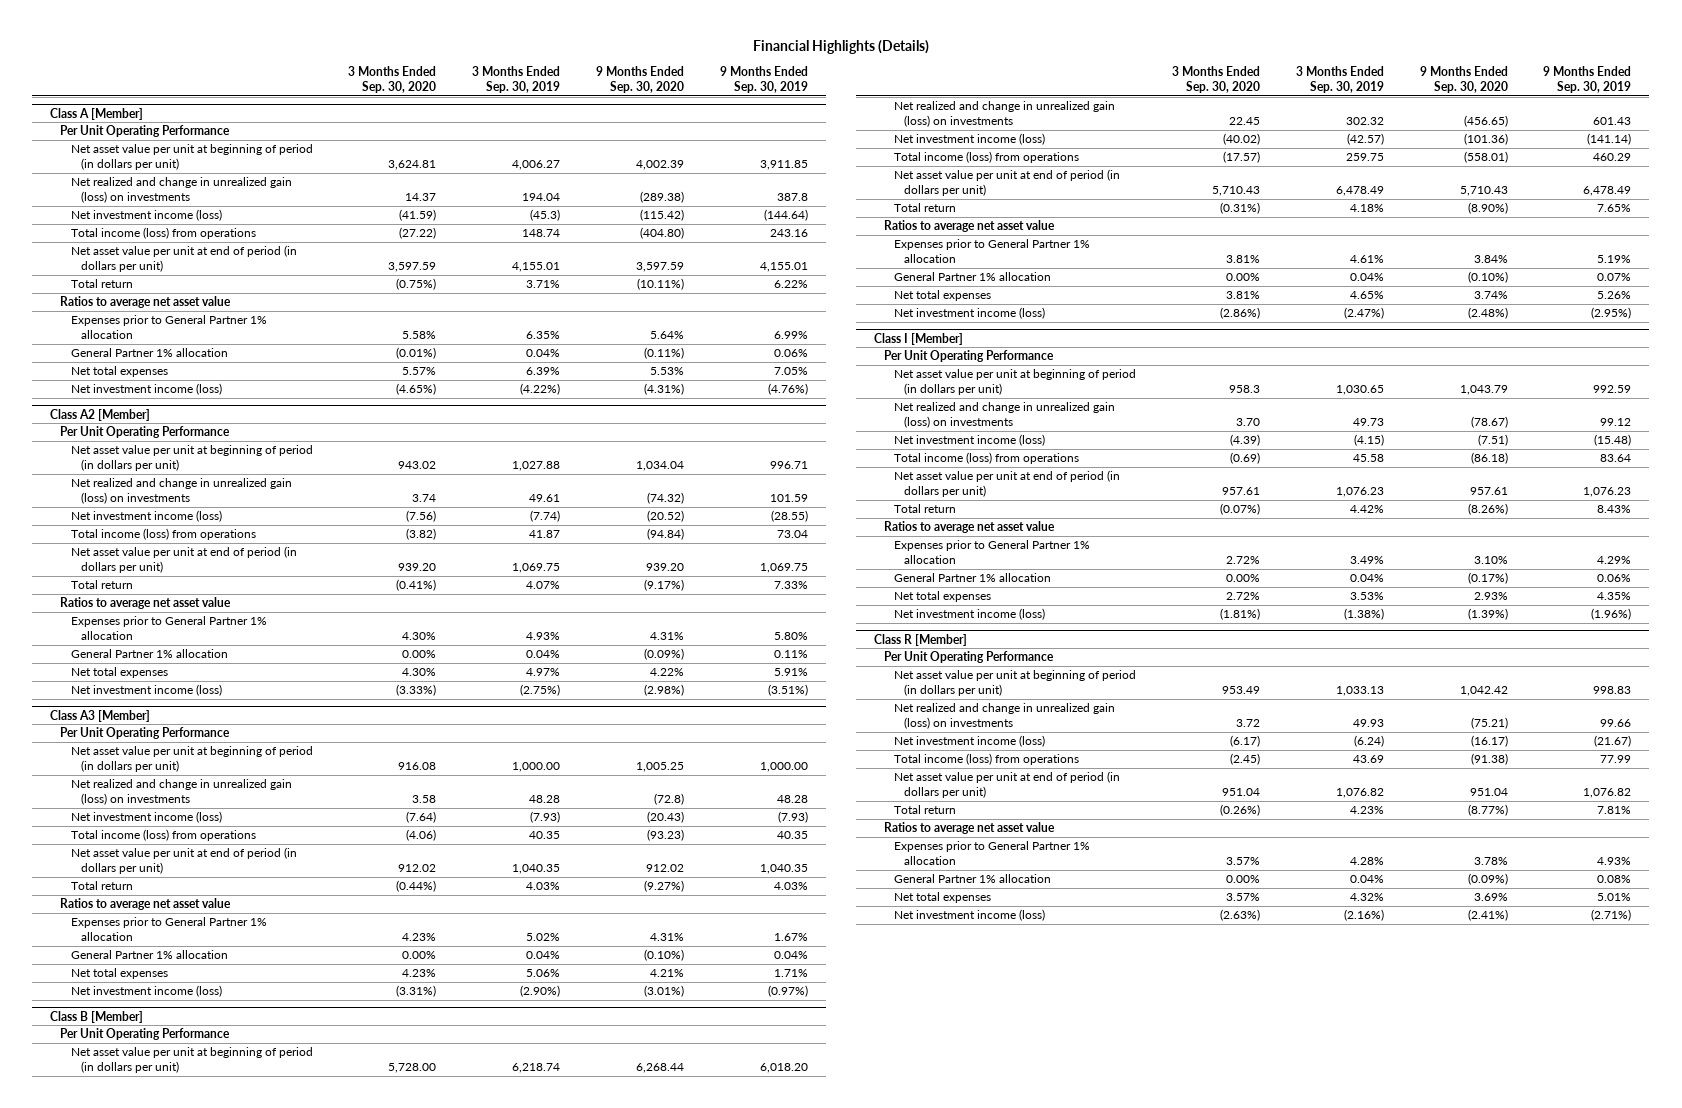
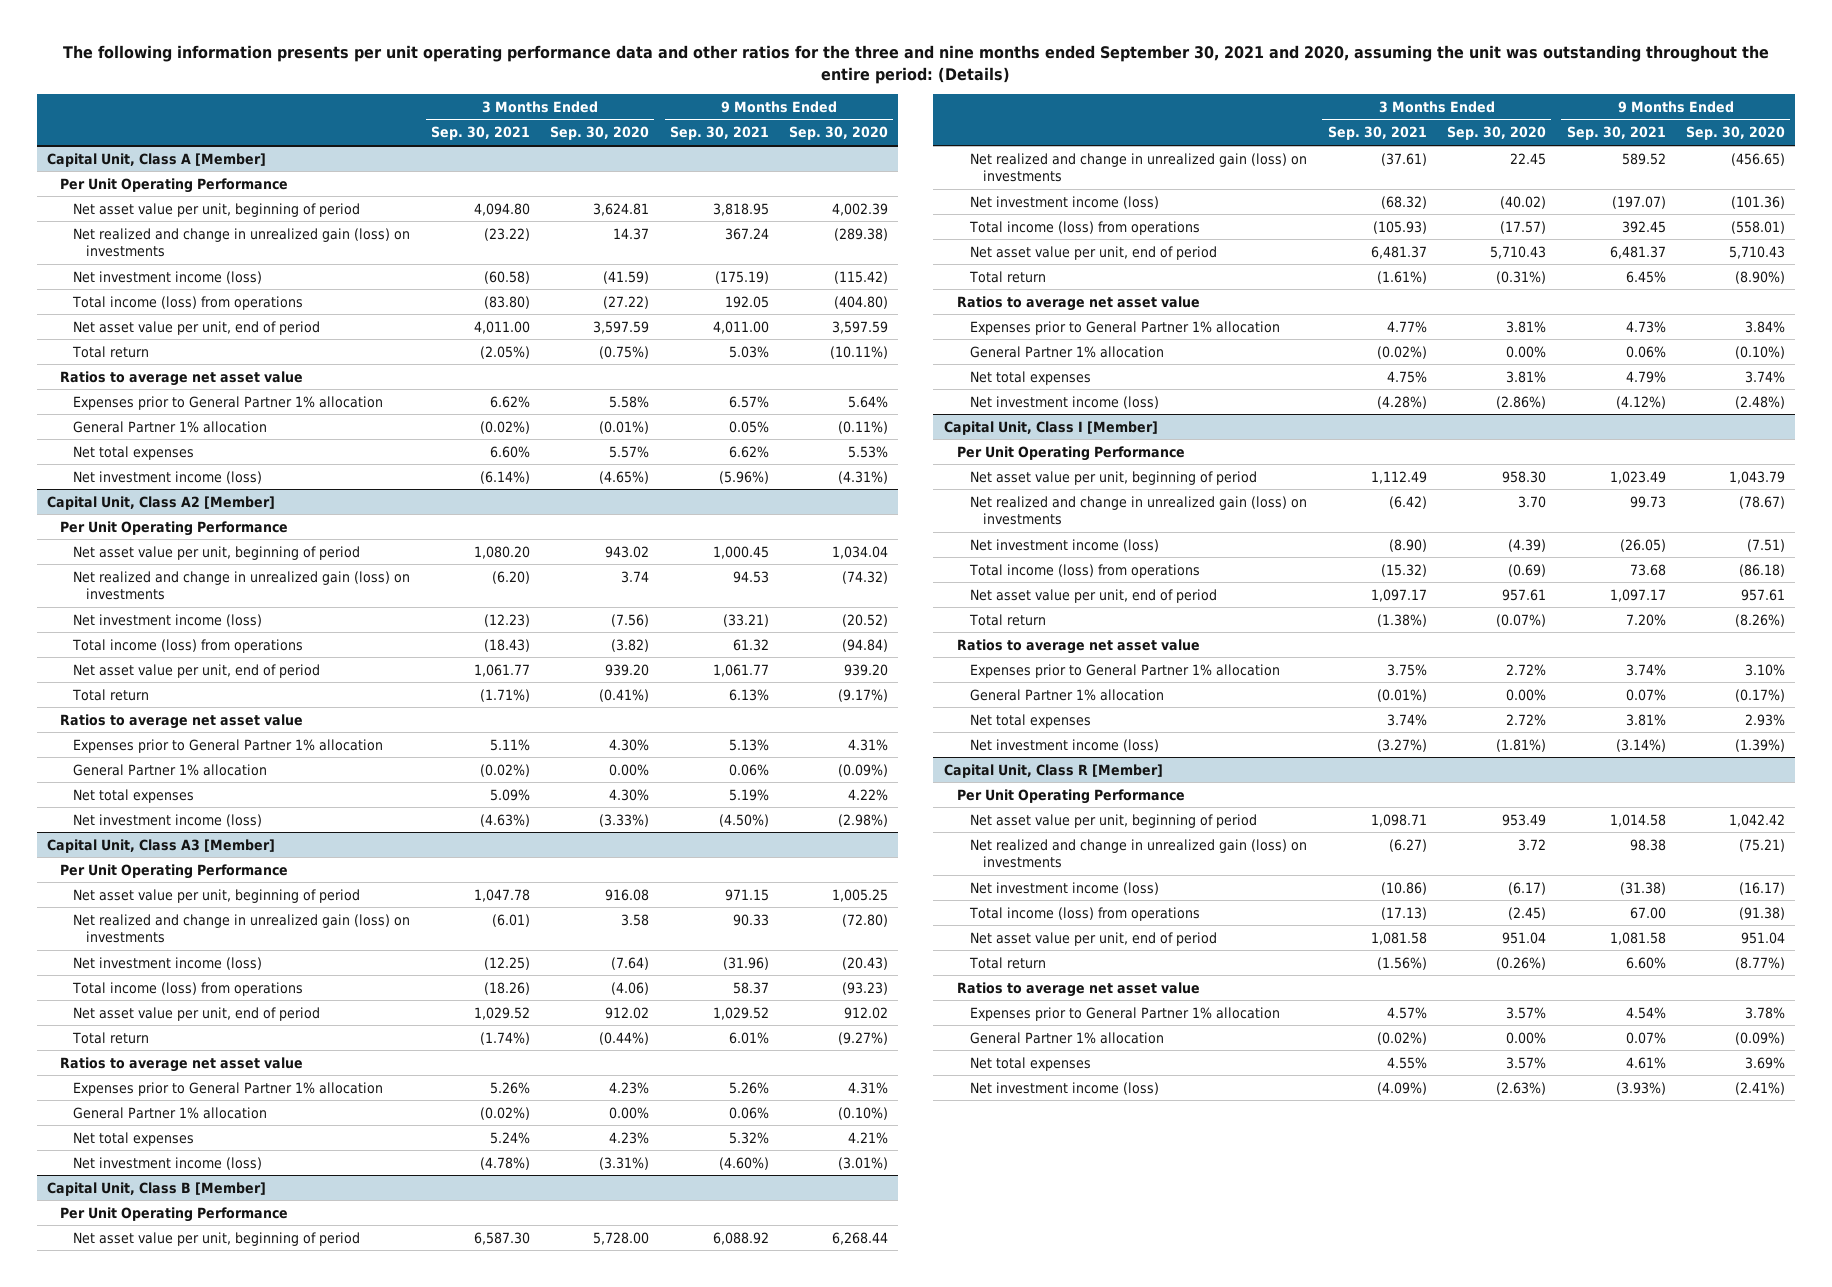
[752,39,929,54] Financial Highlights (Details) -> [62,45,1769,85] The following information presents per unit operating performance data and other ratios for the three and nine months ended September 30, 2021 and 2020, assuming the unit was outstanding throughout the entire period: (Details)
[472,66,561,93] 3 Months Ended Sep. 30, 2019 -> none
[719,66,808,93] 9 Months Ended Sep. 30, 2019 -> none
none -> [430,126,530,141] Sep. 30, 2021
none -> [669,126,769,141] Sep. 30, 2021
[50,107,144,120] Class A [Member] -> [46,152,266,167] Capital Unit, Class A [Member]
[70,144,313,170] Net asset value per unit at beginning of period (in dollars per unit) -> [73,202,361,217] Net asset value per unit, beginning of period
[70,245,297,272] Net asset value per unit at end of period (in dollars per unit) -> [73,320,321,335] Net asset value per unit, end of period
[50,408,151,421] Class A2 [Member] -> [46,495,275,510] Capital Unit, Class A2 [Member]
[70,445,313,471] Net asset value per unit at beginning of period (in dollars per unit) -> [73,545,361,560] Net asset value per unit, beginning of period
[70,546,297,573] Net asset value per unit at end of period (in dollars per unit) -> [73,663,321,678] Net asset value per unit, end of period
[50,709,151,722] Class A3 [Member] -> [46,838,275,853] Capital Unit, Class A3 [Member]
[70,746,313,772] Net asset value per unit at beginning of period (in dollars per unit) -> [73,888,361,903] Net asset value per unit, beginning of period
[654,792,685,805] (72.8) -> [842,913,889,927] (72.80)
[70,847,297,874] Net asset value per unit at end of period (in dollars per unit) -> [73,1006,321,1021] Net asset value per unit, end of period
[50,1010,144,1023] Class B [Member] -> [46,1181,266,1196] Capital Unit, Class B [Member]
[70,1047,313,1073] Net asset value per unit at beginning of period (in dollars per unit) -> [73,1231,361,1246] Net asset value per unit, beginning of period
[894,169,1121,196] Net asset value per unit at end of period (in dollars per unit) -> [970,245,1218,260] Net asset value per unit, end of period
[873,332,963,345] Class I [Member] -> [943,420,1158,435] Capital Unit, Class I [Member]
[894,369,1137,395] Net asset value per unit at beginning of period (in dollars per unit) -> [970,470,1258,485] Net asset value per unit, beginning of period
[1228,384,1260,393] 958.3 -> [1502,470,1547,483] 958.30
[894,470,1121,497] Net asset value per unit at end of period (in dollars per unit) -> [970,588,1218,603] Net asset value per unit, end of period
[873,633,967,646] Class R [Member] -> [943,763,1163,778] Capital Unit, Class R [Member]
[894,670,1137,696] Net asset value per unit at beginning of period (in dollars per unit) -> [970,813,1258,828] Net asset value per unit, beginning of period
[894,771,1121,798] Net asset value per unit at end of period (in dollars per unit) -> [970,931,1218,946] Net asset value per unit, end of period

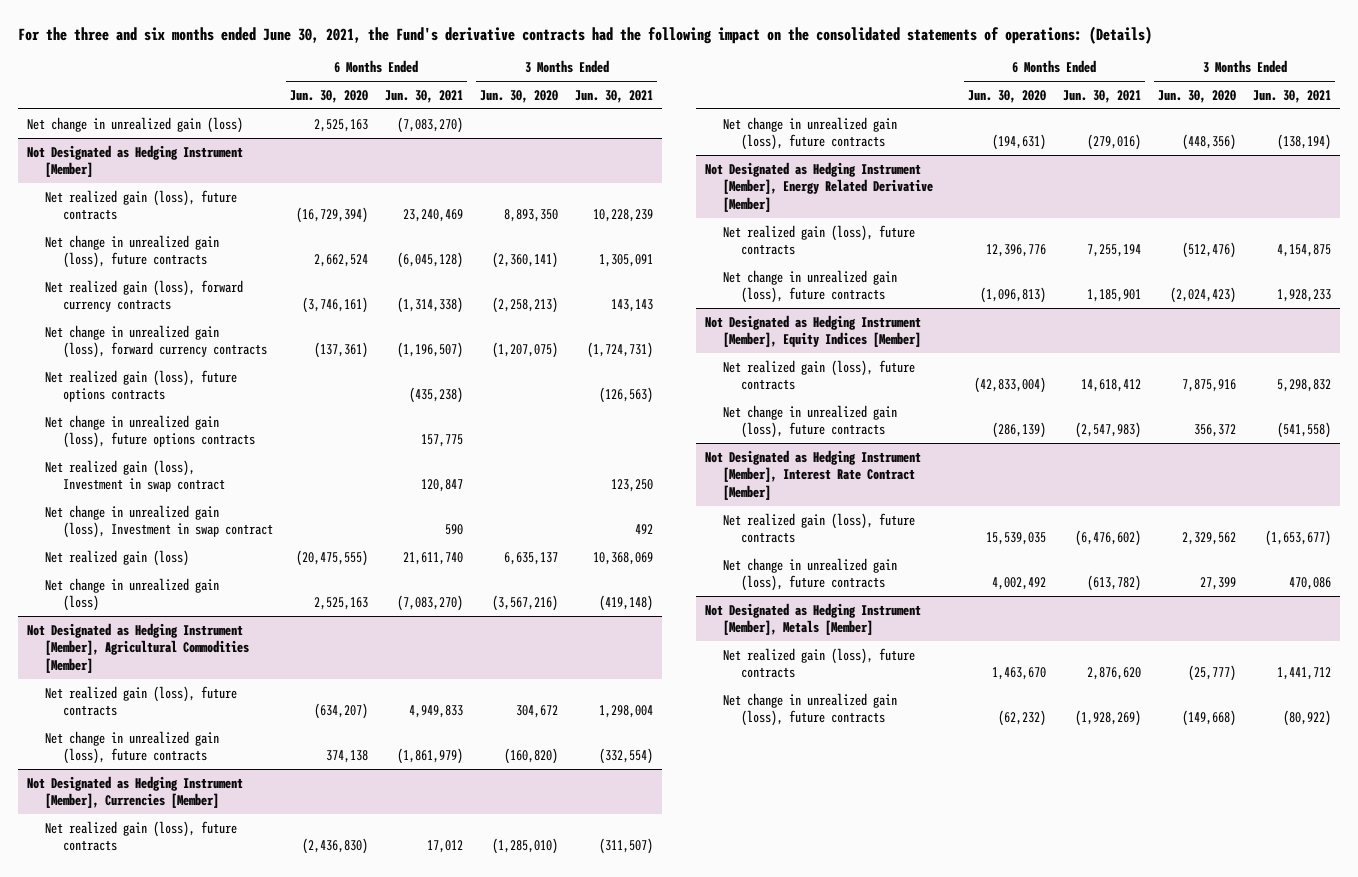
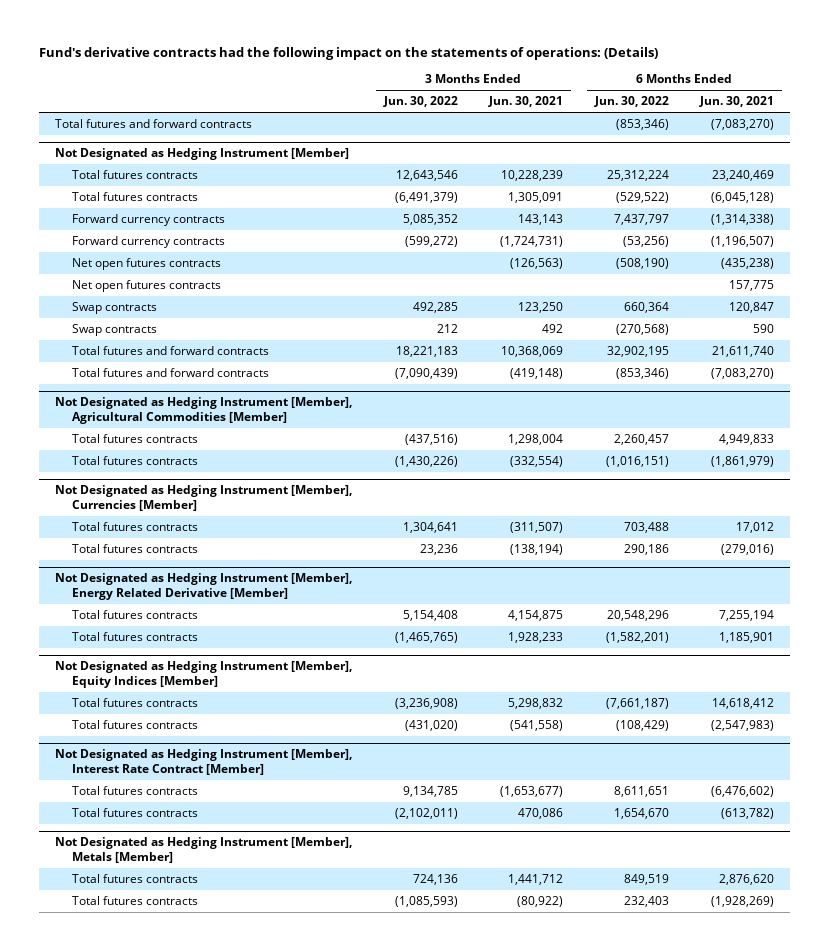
[18,25,1153,44] For the three and six months ended June 30, 2021, the Fund's derivative contracts had the following impact on the consolidated statements of operations: (Details) -> [39,46,659,60] Fund's derivative contracts had the following impact on the statements of operations: (Details)
[289,89,368,103] Jun. 30, 2020 -> none
[480,89,559,103] Jun. 30, 2020 -> none
none -> [382,96,458,108] Jun. 30, 2022
none -> [593,96,669,108] Jun. 30, 2022
[26,116,243,133] Net change in unrealized gain (loss) -> [55,119,253,129] Total futures and forward contracts
[44,189,237,221] Net realized gain (loss), future contracts -> [71,170,198,180] Total futures contracts
[44,234,219,269] Net change in unrealized gain (loss), future contracts -> [71,192,198,202] Total futures contracts
[44,279,243,313] Net realized gain (loss), forward currency contracts -> [71,214,225,227] Forward currency contracts
[44,324,267,359] Net change in unrealized gain (loss), forward currency contracts -> [71,236,225,249] Forward currency contracts
[44,369,237,403] Net realized gain (loss), future options contracts -> [71,258,221,271] Net open futures contracts
[44,414,255,449] Net change in unrealized gain (loss), future options contracts -> [71,280,221,293] Net open futures contracts
[44,459,225,493] Net realized gain (loss), Investment in swap contract -> [71,302,157,315] Swap contracts
[44,504,273,539] Net change in unrealized gain (loss), Investment in swap contract -> [71,324,157,337] Swap contracts
[44,549,189,566] Net realized gain (loss) -> [71,346,269,356] Total futures and forward contracts
[44,577,219,612] Net change in unrealized gain (loss) -> [71,368,269,378] Total futures and forward contracts
[44,685,237,717] Net realized gain (loss), future contracts -> [71,434,198,444] Total futures contracts
[44,730,219,765] Net change in unrealized gain (loss), future contracts -> [71,456,198,466] Total futures contracts
[44,820,237,852] Net realized gain (loss), future contracts -> [71,522,198,532] Total futures contracts
[722,116,897,151] Net change in unrealized gain (loss), future contracts -> [71,544,198,554] Total futures contracts
[722,224,915,256] Net realized gain (loss), future contracts -> [71,610,198,620] Total futures contracts
[722,269,897,304] Net change in unrealized gain (loss), future contracts -> [71,632,198,642] Total futures contracts
[722,359,915,391] Net realized gain (loss), future contracts -> [71,698,198,708] Total futures contracts
[722,404,897,439] Net change in unrealized gain (loss), future contracts -> [71,720,198,730] Total futures contracts
[722,512,915,544] Net realized gain (loss), future contracts -> [71,786,198,796] Total futures contracts
[722,557,897,592] Net change in unrealized gain (loss), future contracts -> [71,808,198,818] Total futures contracts
[722,647,915,679] Net realized gain (loss), future contracts -> [71,874,198,884] Total futures contracts
[722,692,897,727] Net change in unrealized gain (loss), future contracts -> [71,896,198,906] Total futures contracts

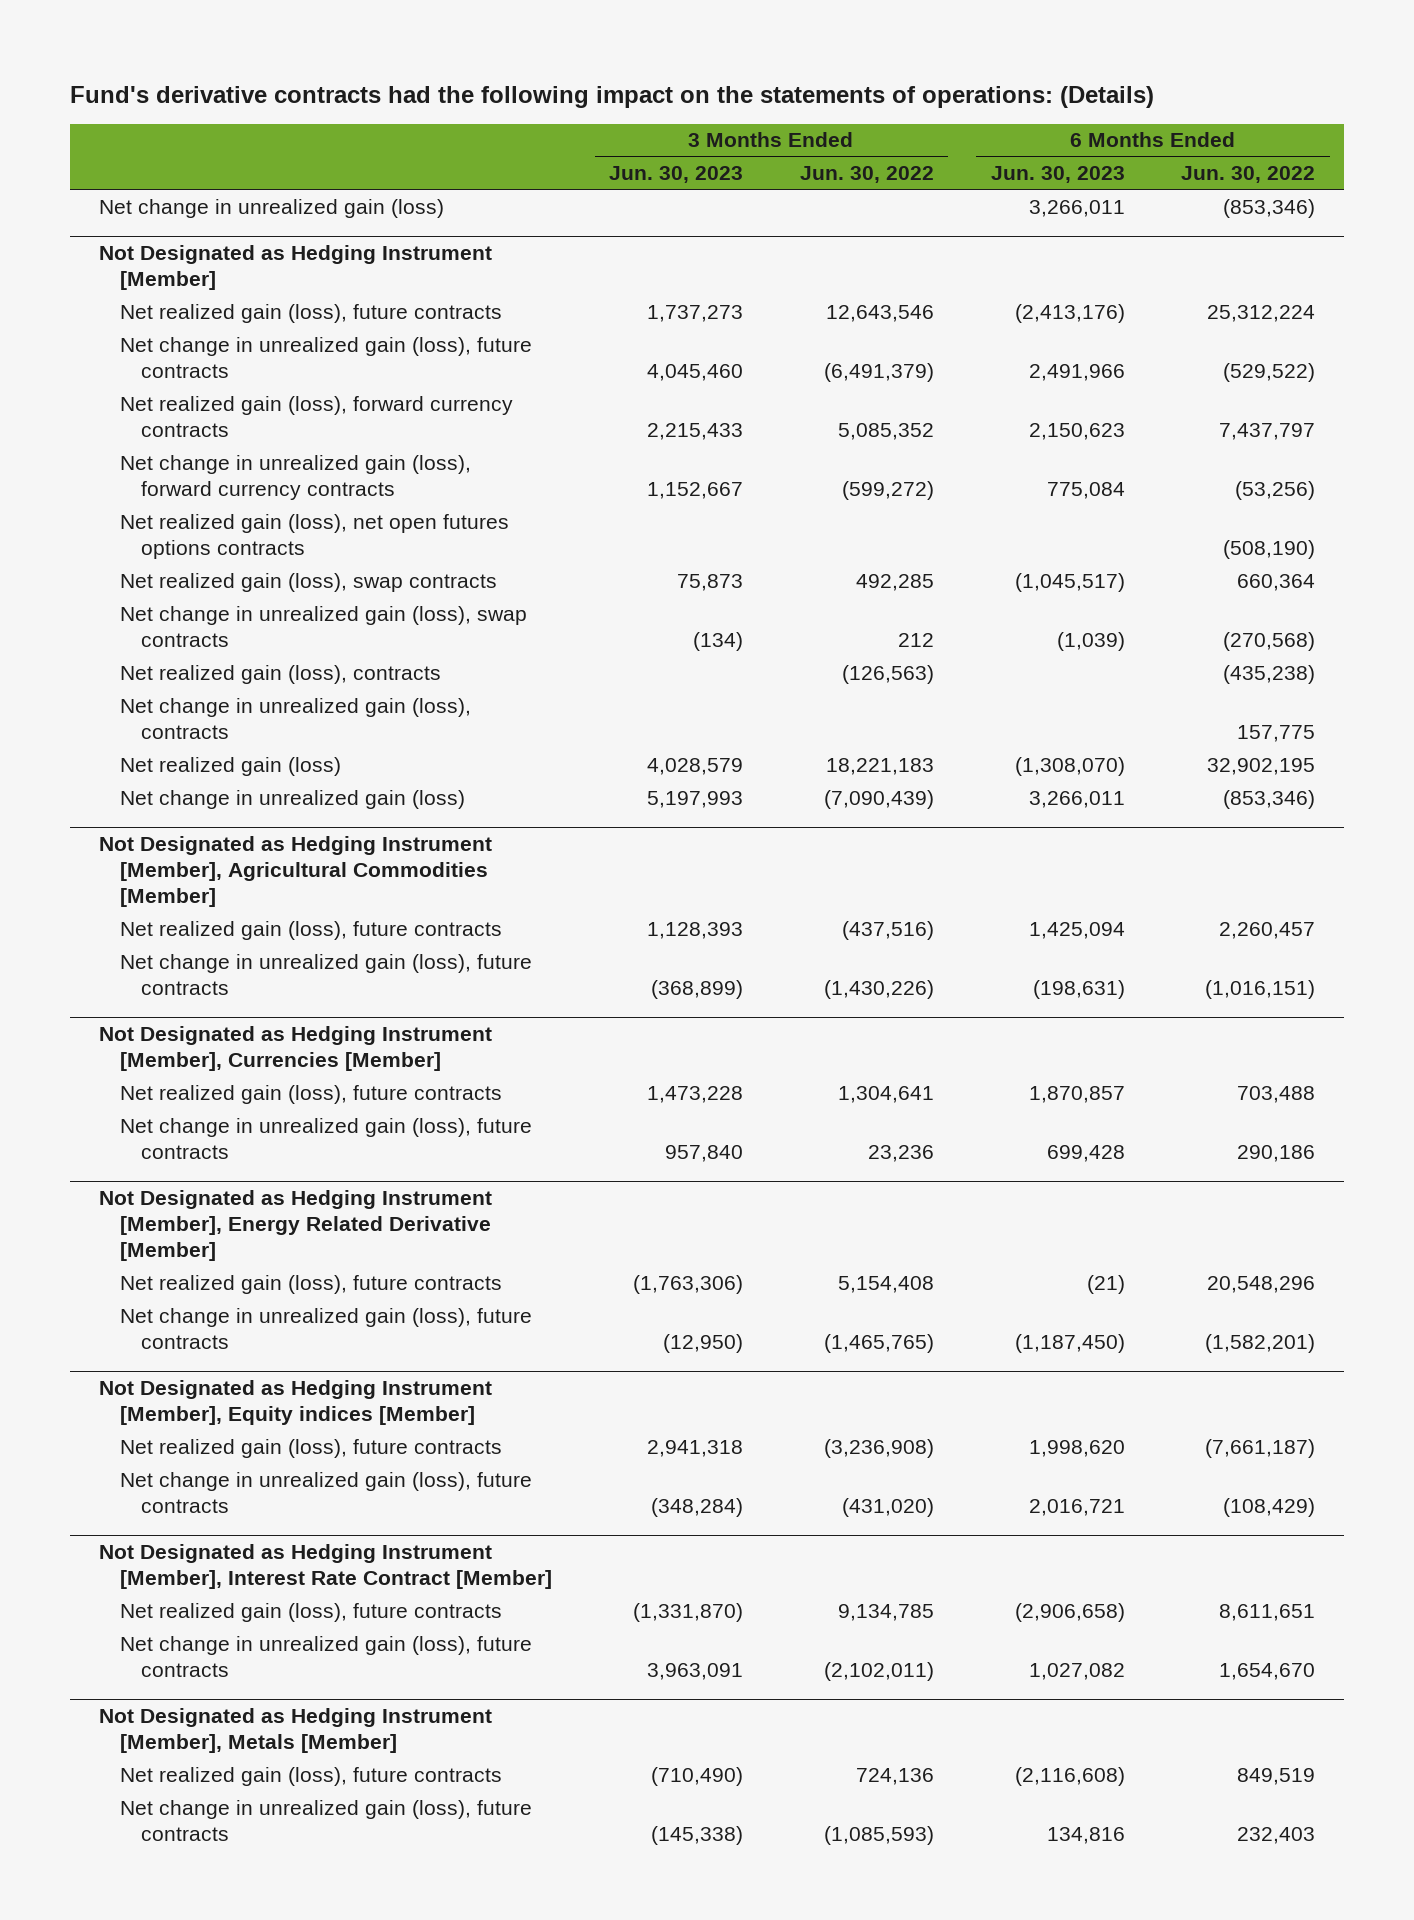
[488,96,564,108] Jun. 30, 2021 -> none
[699,96,775,108] Jun. 30, 2021 -> none
none -> [608,166,743,184] Jun. 30, 2023
none -> [990,166,1125,184] Jun. 30, 2023
[55,119,253,129] Total futures and forward contracts -> [98,198,444,218] Net change in unrealized gain (loss)
[71,280,221,293] Net open futures contracts -> none
[71,170,198,180] Total futures contracts -> [119,303,502,323] Net realized gain (loss), future contracts
[71,192,198,202] Total futures contracts -> [119,336,532,378] Net change in unrealized gain (loss), future contracts
[71,214,225,227] Forward currency contracts -> [119,395,513,437] Net realized gain (loss), forward currency contracts
[71,236,225,249] Forward currency contracts -> [119,454,471,500] Net change in unrealized gain (loss), forward currency contracts
[71,258,221,271] Net open futures contracts -> [119,513,509,559] Net realized gain (loss), net open futures options contracts
[71,302,157,315] Swap contracts -> [119,572,497,592] Net realized gain (loss), swap contracts
[71,324,157,337] Swap contracts -> [119,605,527,647] Net change in unrealized gain (loss), swap contracts
none -> [119,664,441,684] Net realized gain (loss), contracts
none -> [119,697,471,739] Net change in unrealized gain (loss), contracts
[71,346,269,356] Total futures and forward contracts -> [119,756,341,776] Net realized gain (loss)
[71,368,269,378] Total futures and forward contracts -> [119,789,465,809] Net change in unrealized gain (loss)
[71,434,198,444] Total futures contracts -> [119,920,502,940] Net realized gain (loss), future contracts
[71,456,198,466] Total futures contracts -> [119,953,532,995] Net change in unrealized gain (loss), future contracts
[71,522,198,532] Total futures contracts -> [119,1084,502,1104] Net realized gain (loss), future contracts
[71,544,198,554] Total futures contracts -> [119,1117,532,1159] Net change in unrealized gain (loss), future contracts
[71,610,198,620] Total futures contracts -> [119,1274,502,1294] Net realized gain (loss), future contracts
[71,632,198,642] Total futures contracts -> [119,1307,532,1349] Net change in unrealized gain (loss), future contracts
[55,661,353,688] Not Designated as Hedging Instrument [Member], Equity Indices [Member] -> [98,1379,492,1425] Not Designated as Hedging Instrument [Member], Equity indices [Member]
[71,698,198,708] Total futures contracts -> [119,1438,502,1458] Net realized gain (loss), future contracts
[71,720,198,730] Total futures contracts -> [119,1471,532,1513] Net change in unrealized gain (loss), future contracts
[71,786,198,796] Total futures contracts -> [119,1602,502,1622] Net realized gain (loss), future contracts
[71,808,198,818] Total futures contracts -> [119,1635,532,1677] Net change in unrealized gain (loss), future contracts
[71,874,198,884] Total futures contracts -> [119,1766,502,1786] Net realized gain (loss), future contracts
[71,896,198,906] Total futures contracts -> [119,1799,532,1841] Net change in unrealized gain (loss), future contracts

